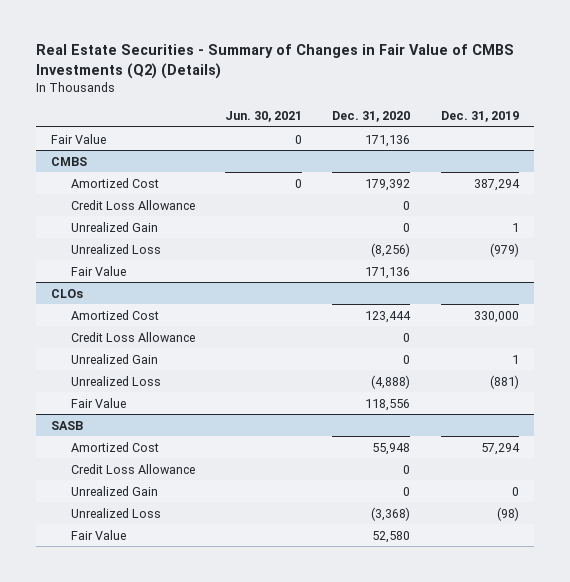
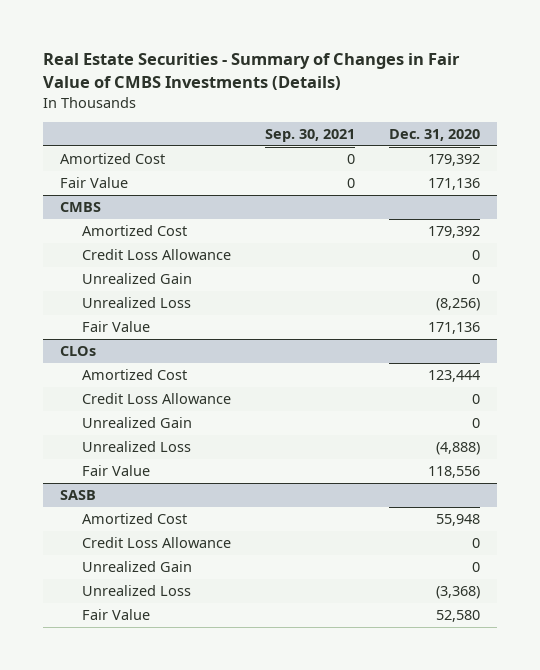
[35,44,514,80] Real Estate Securities - Summary of Changes in Fair Value of CMBS Investments (Q2) (Details) -> [42,53,460,90] Real Estate Securities - Summary of Changes in Fair Value of CMBS Investments (Details)
[224,111,302,123] Jun. 30, 2021 -> none
[440,111,519,123] Dec. 31, 2019 -> none
none -> [264,129,355,143] Sep. 30, 2021
none -> [59,153,165,165] Amortized Cost

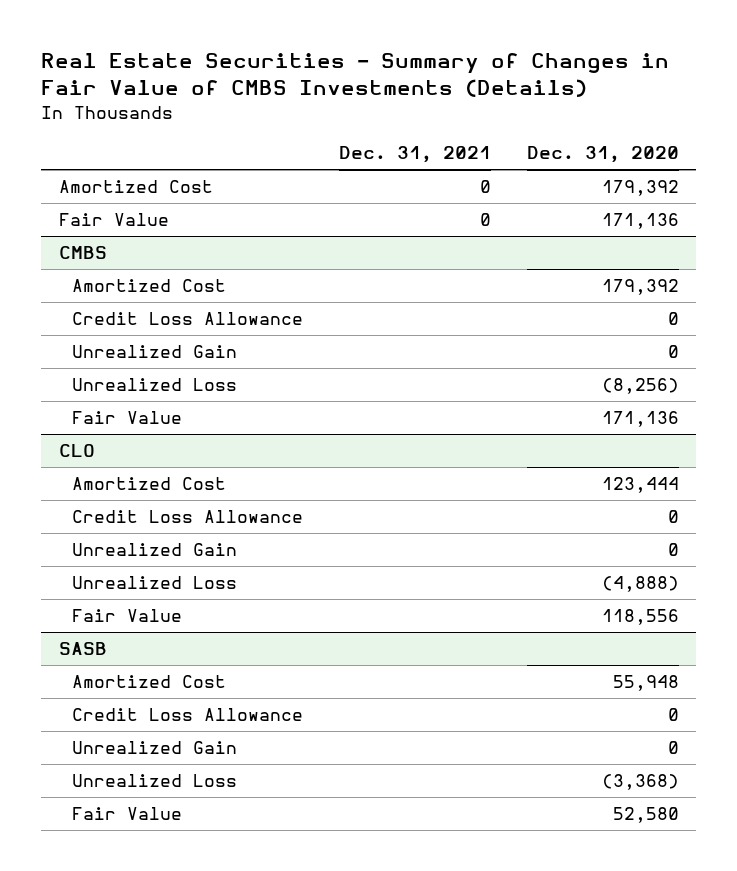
[264,129,355,143] Sep. 30, 2021 -> none
none -> [338,146,491,164] Dec. 31, 2021
[59,346,96,357] CLOs -> [58,444,95,458] CLO

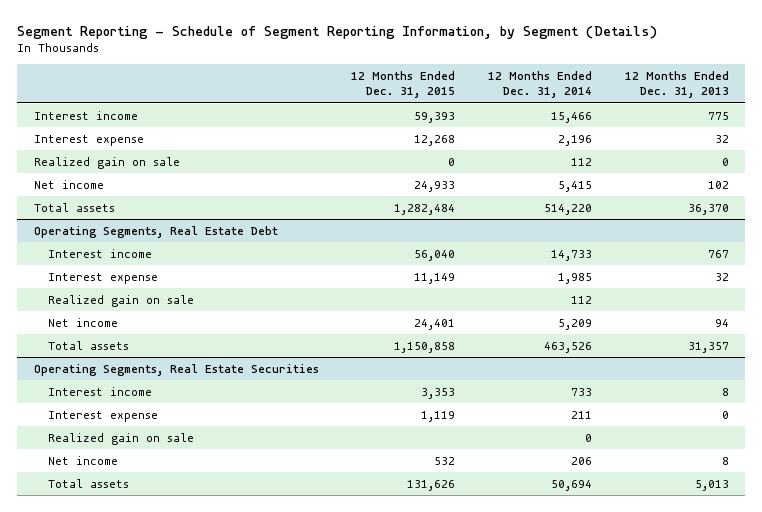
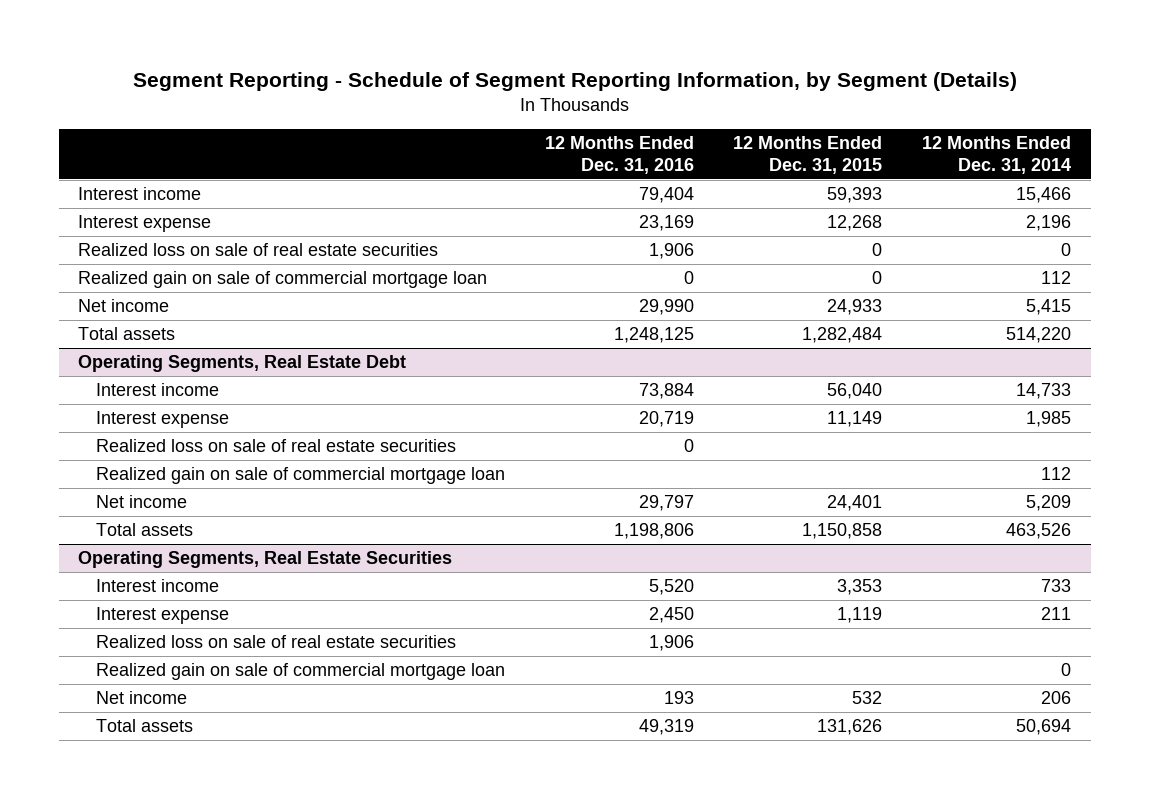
[624,71,729,99] 12 Months Ended Dec. 31, 2013 -> none
none -> [544,136,694,174] 12 Months Ended Dec. 31, 2016
none -> [78,243,439,257] Realized loss on sale of real estate securities
[33,156,180,169] Realized gain on sale -> [78,271,488,289] Realized gain on sale of commercial mortgage loan
none -> [95,439,456,453] Realized loss on sale of real estate securities
[48,294,195,307] Realized gain on sale -> [95,467,505,485] Realized gain on sale of commercial mortgage loan
none -> [95,635,456,649] Realized loss on sale of real estate securities
[48,432,195,445] Realized gain on sale -> [95,663,505,681] Realized gain on sale of commercial mortgage loan

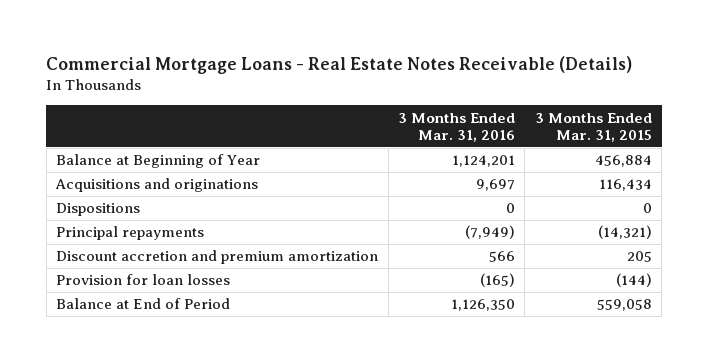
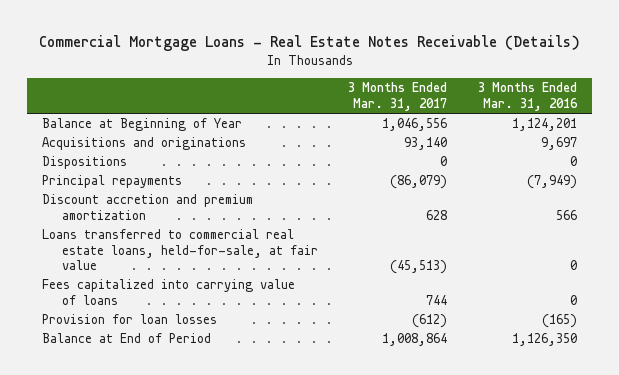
[534,112,652,143] 3 Months Ended Mar. 31, 2015 -> none
none -> [348,82,448,111] 3 Months Ended Mar. 31, 2017
none -> [42,229,318,271] Loans transferred to commercial real estate loans, held-for-sale, at fair value
none -> [42,279,296,305] Fees capitalized into carrying value of loans

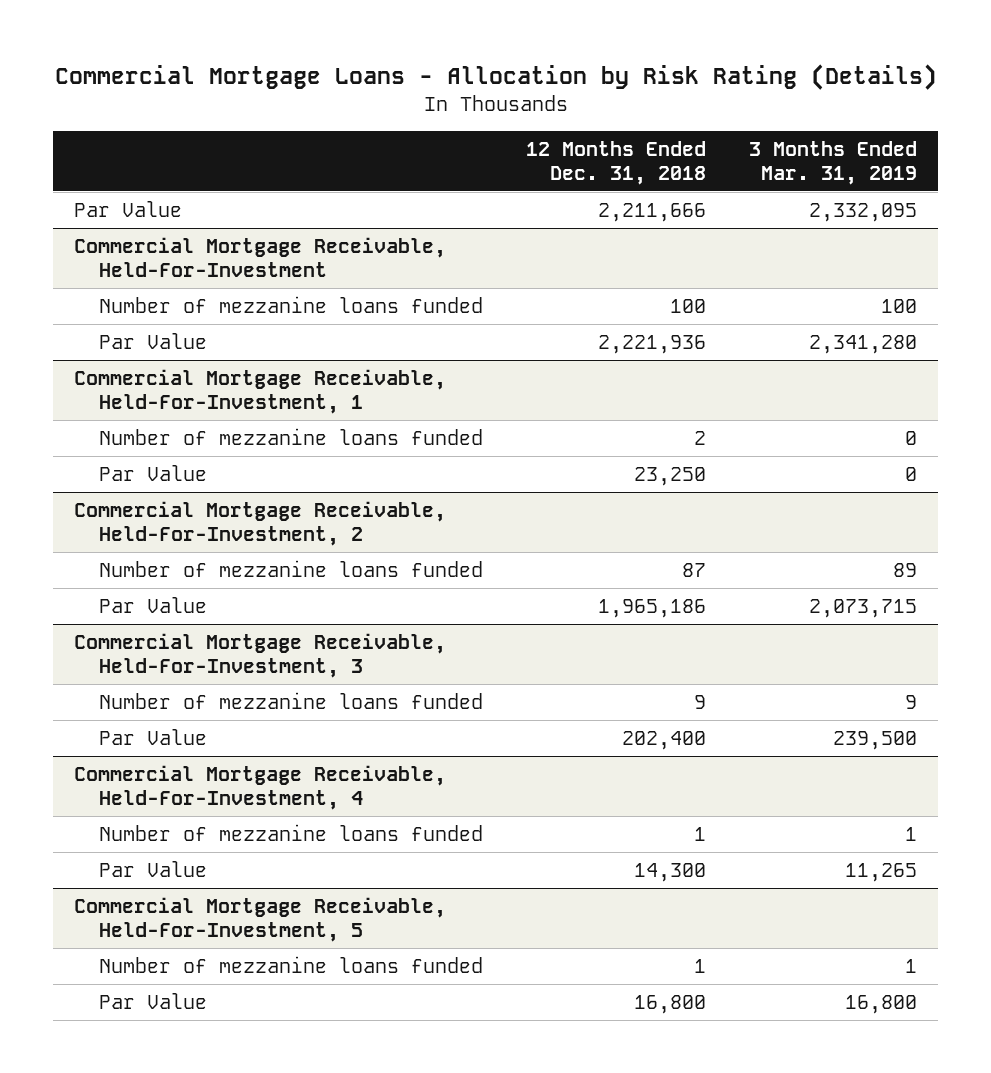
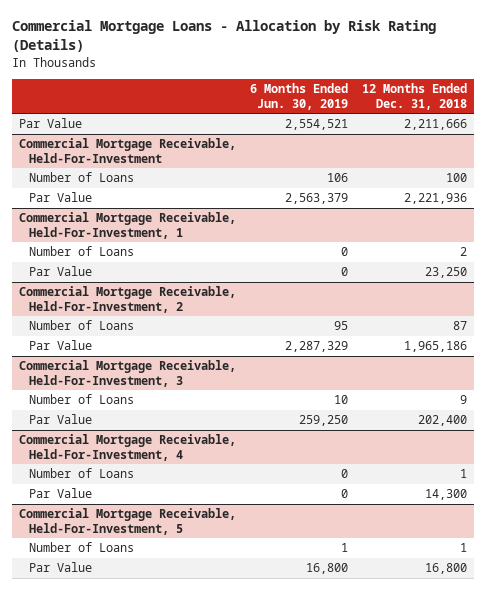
[748,140,917,185] 3 Months Ended Mar. 31, 2019 -> none
none -> [249,83,348,110] 6 Months Ended Jun. 30, 2019
[99,296,484,314] Number of mezzanine loans funded -> [29,172,135,183] Number of Loans
[99,428,484,446] Number of mezzanine loans funded -> [29,246,135,257] Number of Loans
[99,560,484,578] Number of mezzanine loans funded -> [29,320,135,331] Number of Loans
[99,692,484,710] Number of mezzanine loans funded -> [29,394,135,405] Number of Loans
[99,824,484,842] Number of mezzanine loans funded -> [29,468,135,479] Number of Loans
[99,956,484,974] Number of mezzanine loans funded -> [29,542,135,553] Number of Loans

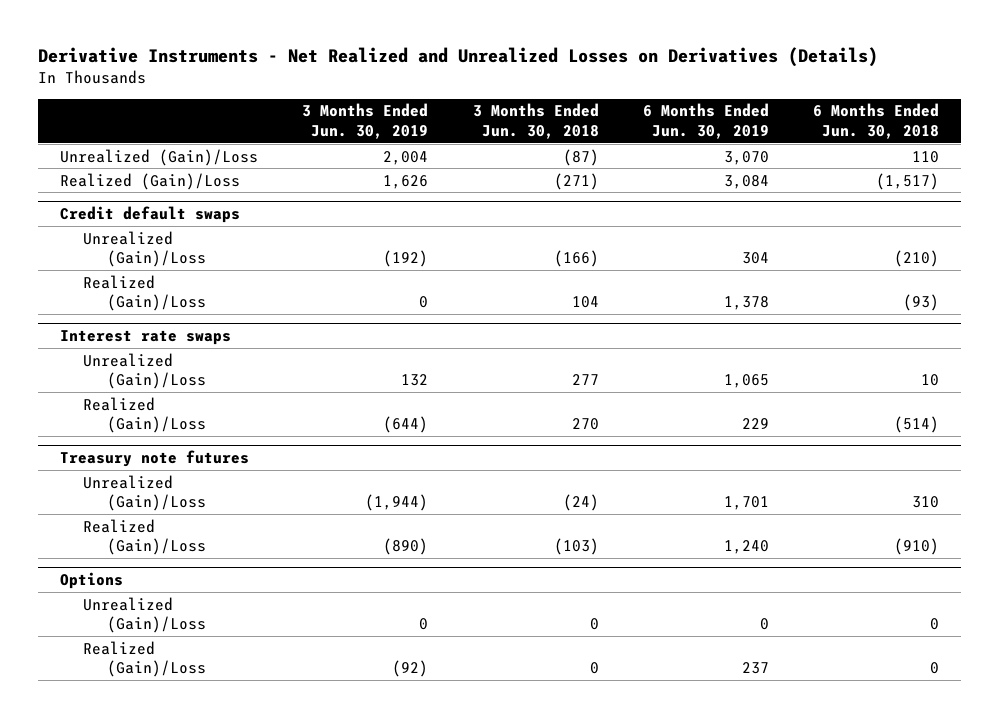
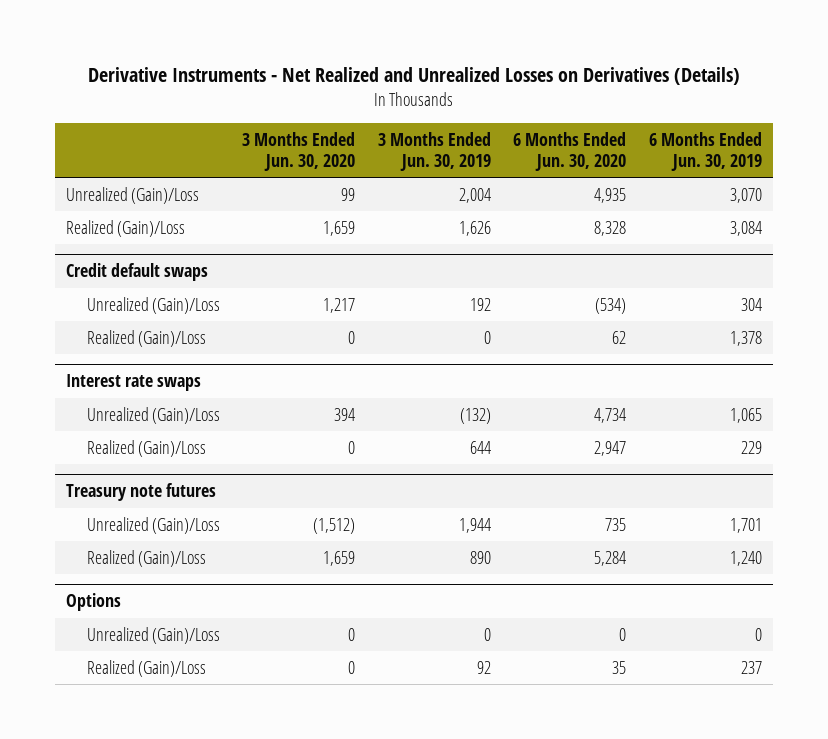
[472,103,599,139] 3 Months Ended Jun. 30, 2018 -> none
[813,103,940,139] 6 Months Ended Jun. 30, 2018 -> none
none -> [242,132,356,171] 3 Months Ended Jun. 30, 2020
none -> [513,132,627,171] 6 Months Ended Jun. 30, 2020
[383,250,429,268] (192) -> [469,297,491,311] 192
[401,374,429,387] 132 -> [459,407,491,424] (132)
[383,416,429,434] (644) -> [469,440,491,454] 644
[365,494,429,512] (1,944) -> [458,517,491,533] 1,944
[383,538,429,556] (890) -> [469,550,491,564] 890
[392,660,429,678] (92) -> [476,660,491,674] 92

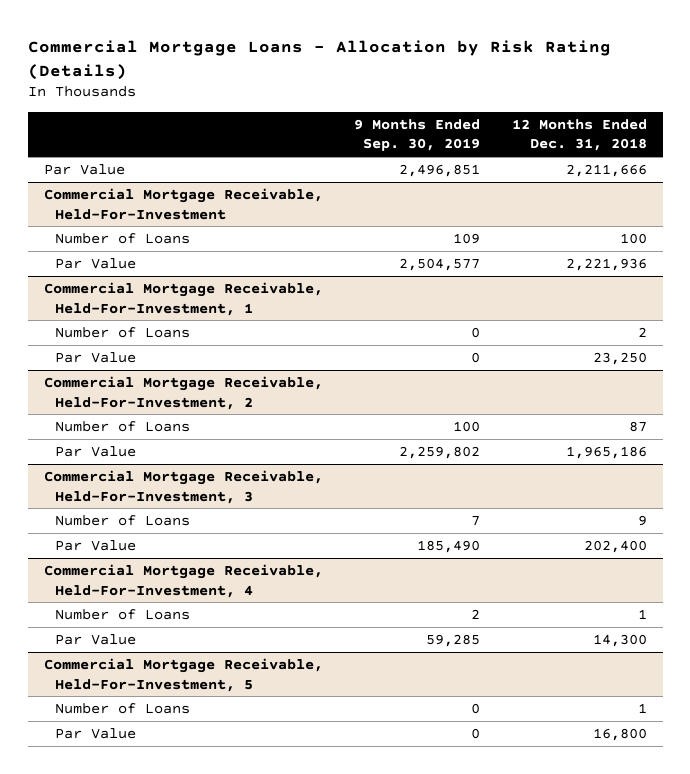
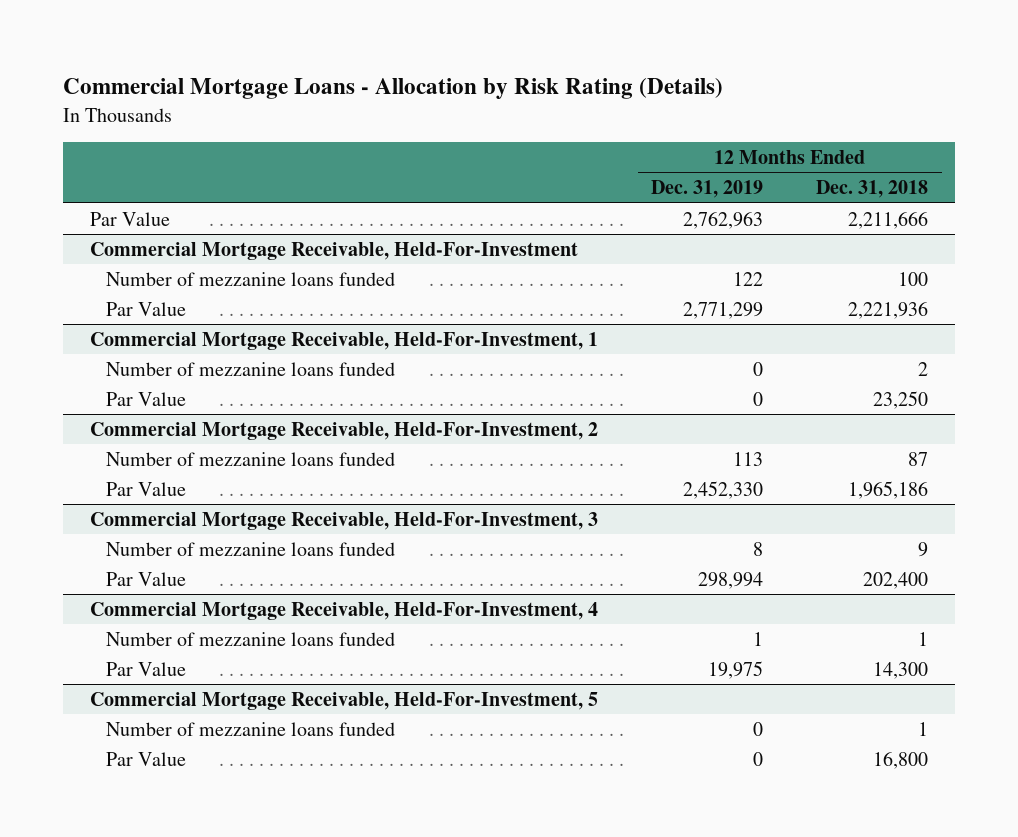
[354,118,481,152] 9 Months Ended Sep. 30, 2019 -> none
none -> [651,179,764,198] Dec. 31, 2019
[54,232,190,244] Number of Loans -> [106,271,396,286] Number of mezzanine loans funded
[54,326,190,338] Number of Loans -> [106,361,396,376] Number of mezzanine loans funded
[54,420,190,432] Number of Loans -> [106,451,396,466] Number of mezzanine loans funded
[54,514,190,526] Number of Loans -> [106,541,396,556] Number of mezzanine loans funded
[54,608,190,620] Number of Loans -> [106,631,396,646] Number of mezzanine loans funded
[54,702,190,714] Number of Loans -> [106,721,396,736] Number of mezzanine loans funded

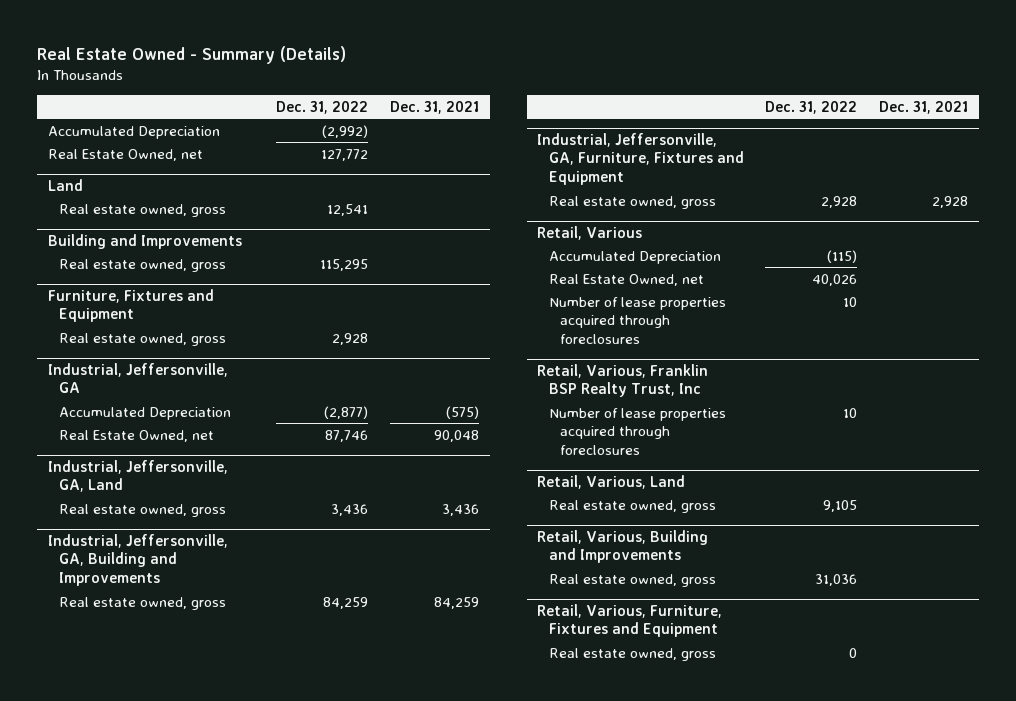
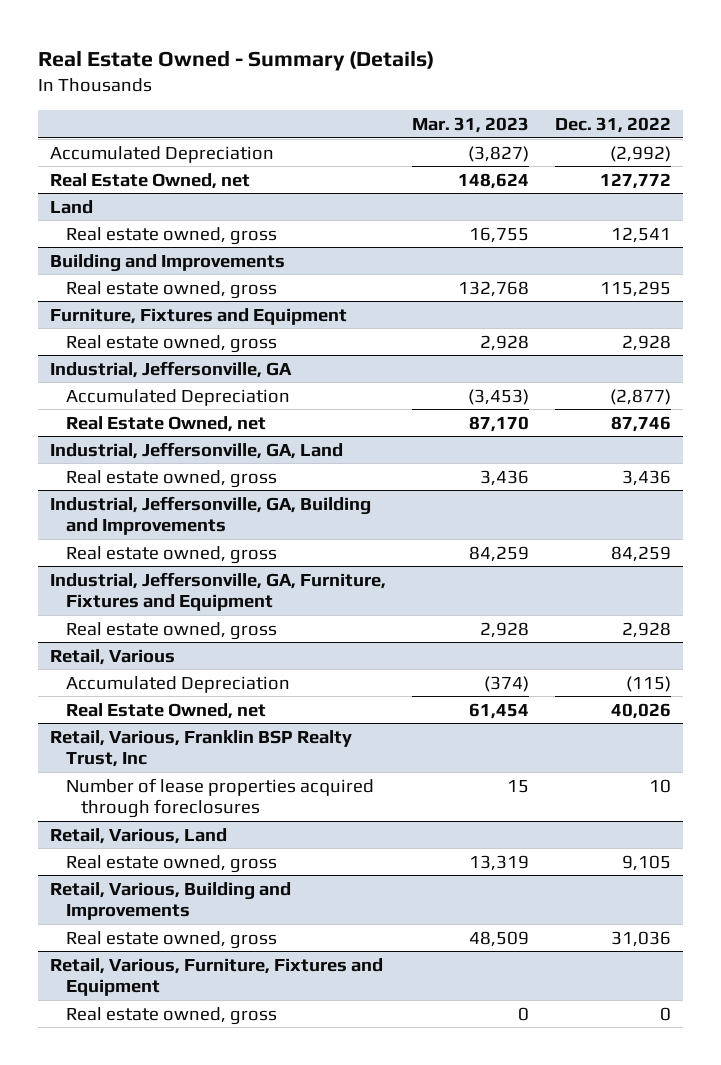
[389,100,479,114] Dec. 31, 2021 -> none
none -> [411,116,529,133] Mar. 31, 2023
[548,296,726,344] Number of lease properties acquired through foreclosures -> none

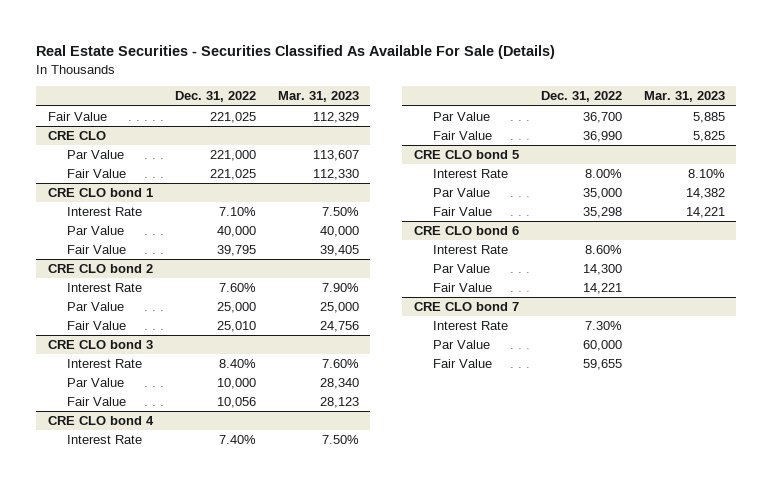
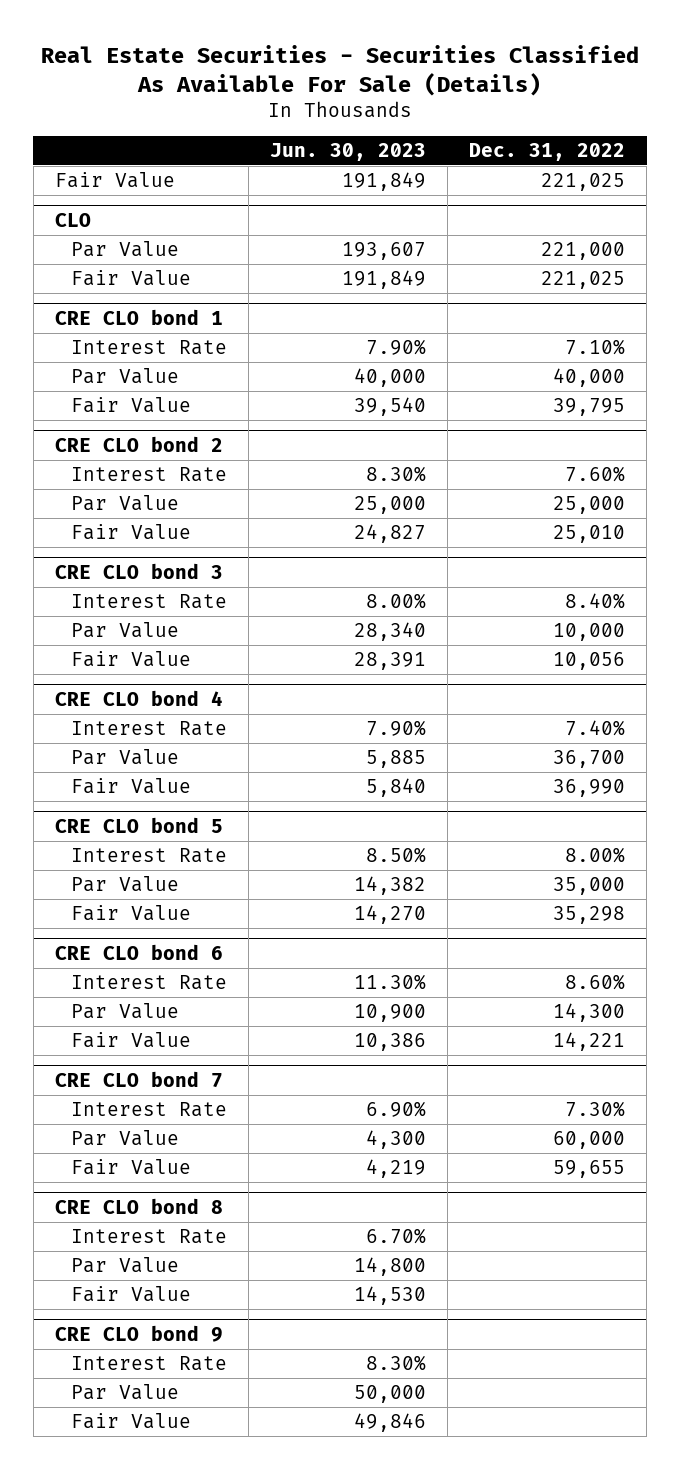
[278,91,360,103] Mar. 31, 2023 -> none
none -> [270,142,427,161] Jun. 30, 2023
[47,130,106,140] CRE CLO -> [54,212,91,227] CLO
none -> [54,1197,223,1214] CRE CLO bond 8
none -> [71,1229,228,1245] Interest Rate
none -> [71,1257,180,1274] Par Value
none -> [71,1286,192,1303] Fair Value
none -> [54,1324,223,1342] CRE CLO bond 9
none -> [71,1356,228,1372] Interest Rate
none -> [71,1384,180,1401] Par Value
none -> [71,1413,192,1430] Fair Value

